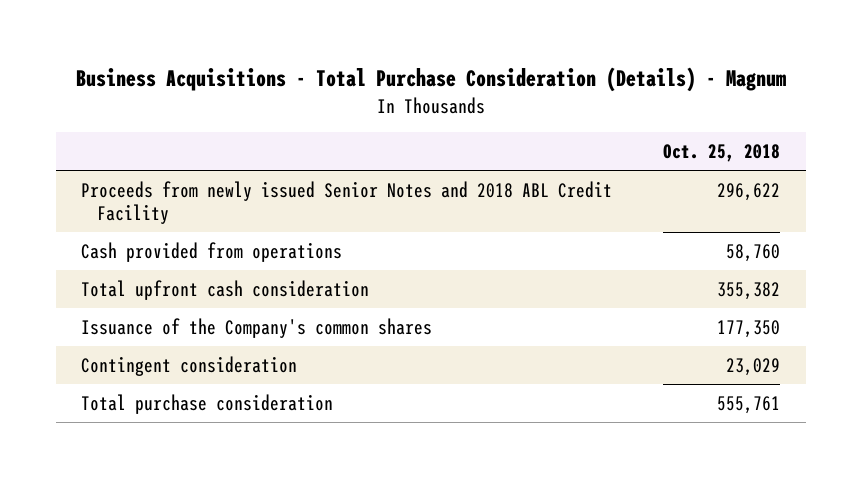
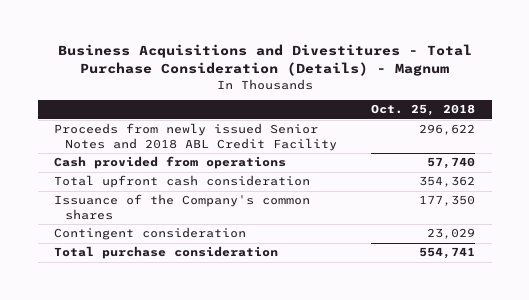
[75,67,786,93] Business Acquisitions - Total Purchase Consideration (Details) - Magnum -> [57,44,472,77] Business Acquisitions and Divestitures - Total Purchase Consideration (Details) - Magnum
[726,243,781,262] 58,760 -> [427,157,476,170] 57,740
[717,281,781,300] 355,382 -> [419,176,476,188] 354,362
[717,395,781,414] 555,761 -> [419,247,476,260] 554,741

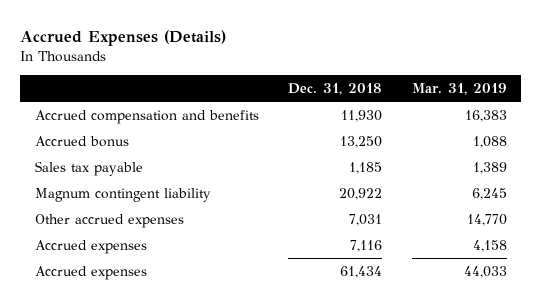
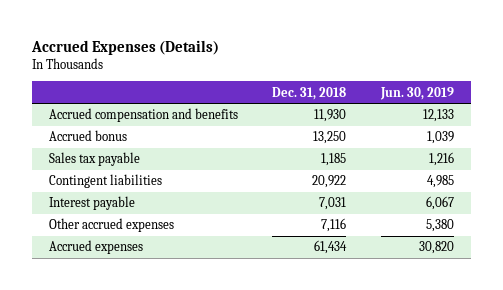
[411,83,507,96] Mar. 31, 2019 -> none
none -> [379,86,454,100] Jun. 30, 2019
[35,239,148,254] Accrued expenses -> none
[35,187,212,202] Magnum contingent liability -> [49,174,163,189] Contingent liabilities
none -> [49,196,136,211] Interest payable
[349,213,383,226] 7,031 -> [321,218,347,233] 7,116

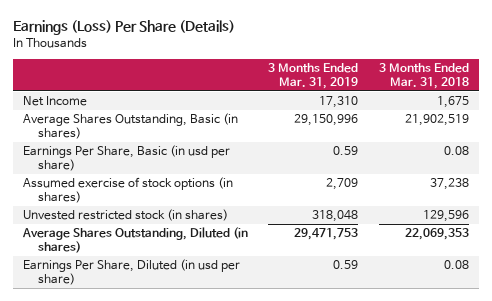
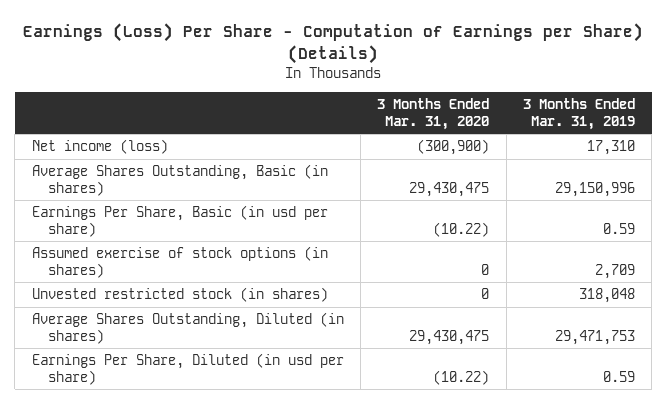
[13,20,236,36] Earnings (Loss) Per Share (Details) -> [23,22,644,64] Earnings (Loss) Per Share - Computation of Earnings per Share) (Details)
[378,62,469,90] 3 Months Ended Mar. 31, 2018 -> none
none -> [377,98,490,130] 3 Months Ended Mar. 31, 2020
[23,96,88,107] Net Income -> [31,139,168,155] Net income (loss)

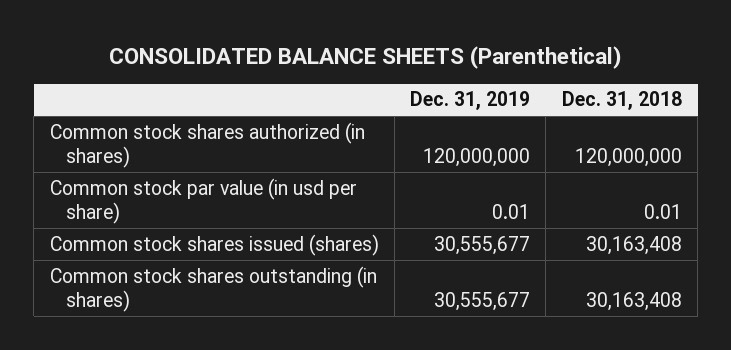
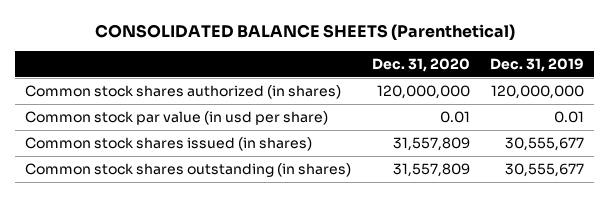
[561,91,682,111] Dec. 31, 2018 -> none
none -> [371,57,470,72] Dec. 31, 2020
[49,233,379,256] Common stock shares issued (shares) -> [25,137,313,152] Common stock shares issued (in shares)

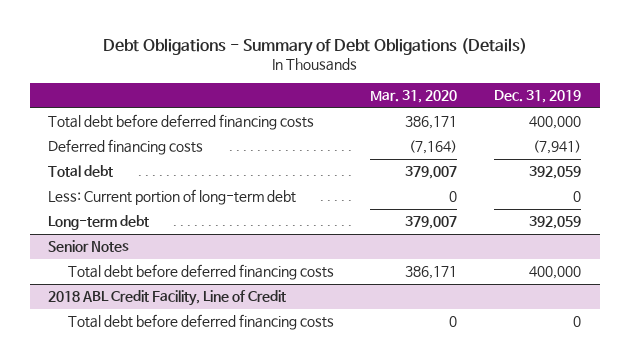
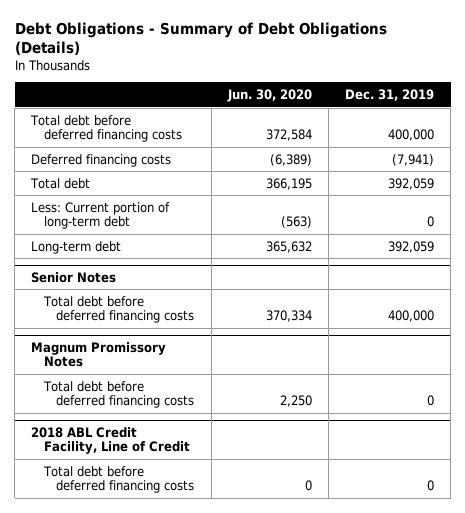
[370,90,458,104] Mar. 31, 2020 -> none
none -> [226,89,312,103] Jun. 30, 2020
none -> [31,341,167,368] Magnum Promissory Notes
none -> [42,380,195,408] Total debt before deferred financing costs

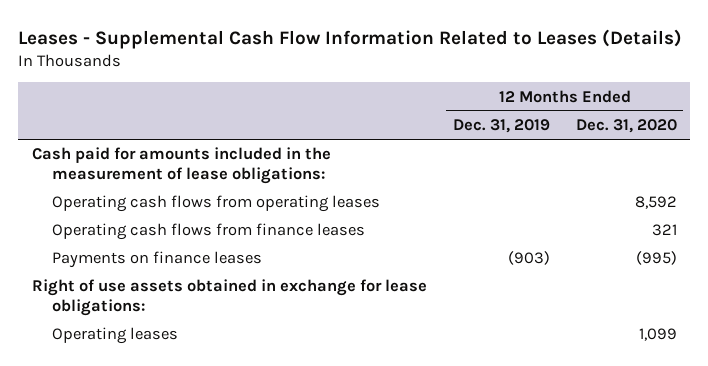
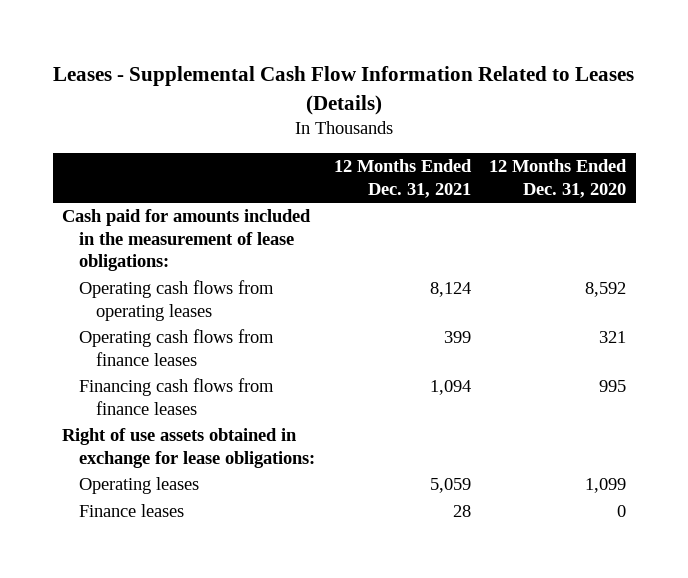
[452,119,550,134] Dec. 31, 2019 -> none
none -> [333,159,472,198] 12 Months Ended Dec. 31, 2021
[52,251,263,269] Payments on finance leases -> [78,378,274,415] Financing cash flows from finance leases
[635,251,677,266] (995) -> [599,380,627,393] 995
none -> [78,504,184,518] Finance leases

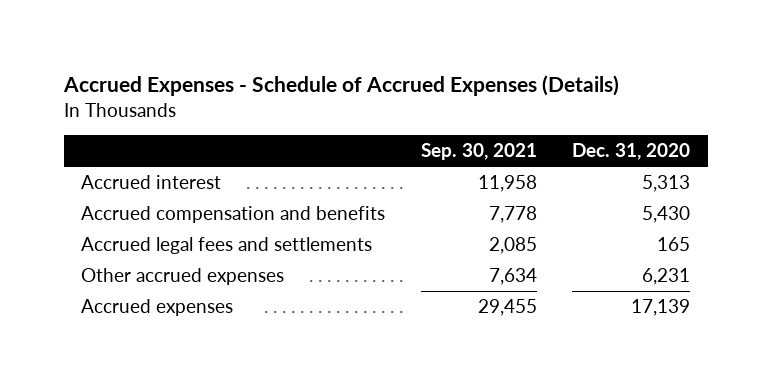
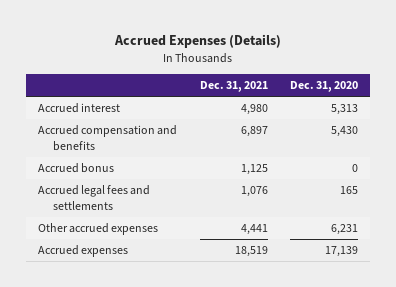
[62,75,619,97] Accrued Expenses - Schedule of Accrued Expenses (Details) -> [114,34,282,49] Accrued Expenses (Details)
[420,143,537,161] Sep. 30, 2021 -> none
none -> [199,81,268,93] Dec. 31, 2021
none -> [37,163,114,174] Accrued bonus

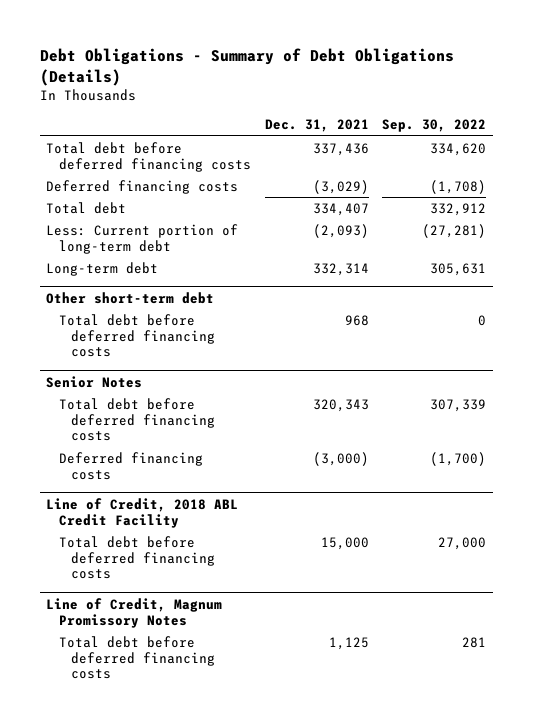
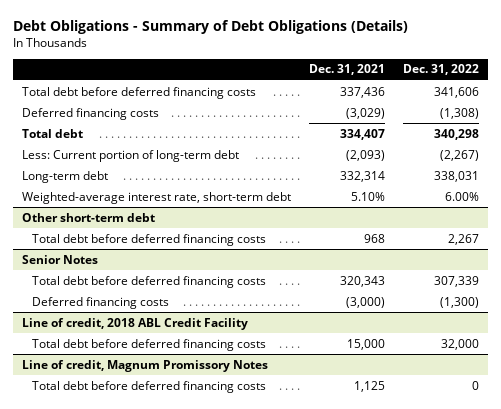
[382,119,487,133] Sep. 30, 2022 -> none
none -> [403,64,480,76] Dec. 31, 2022
none -> [21,191,291,204] Weighted-average interest rate, short-term debt
[46,497,239,528] Line of Credit, 2018 ABL Credit Facility -> [21,317,248,330] Line of credit, 2018 ABL Credit Facility
[46,597,223,628] Line of Credit, Magnum Promissory Notes -> [21,359,268,372] Line of credit, Magnum Promissory Notes

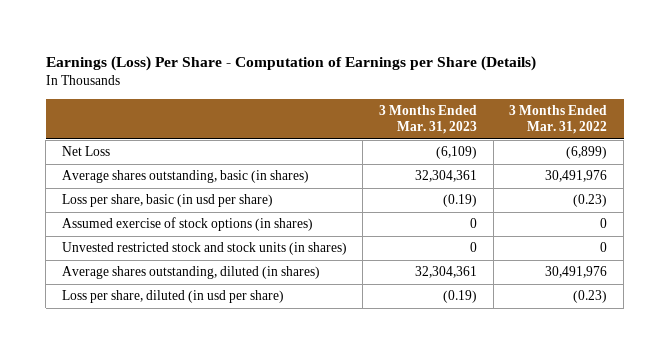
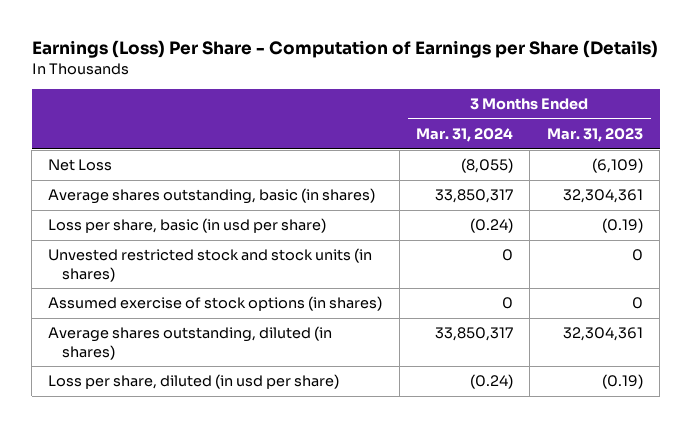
[509,105,608,135] 3 Months Ended Mar. 31, 2022 -> none
none -> [416,128,514,143] Mar. 31, 2024
[61,217,313,232] Assumed exercise of stock options (in shares) -> [48,296,383,312] Assumed exercise of stock options (in shares)

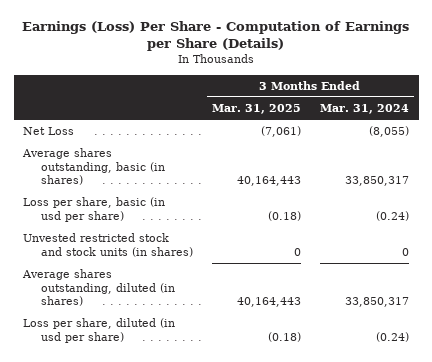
[546,128,643,143] Mar. 31, 2023 -> none
none -> [211,104,301,115] Mar. 31, 2025
[48,296,383,312] Assumed exercise of stock options (in shares) -> none

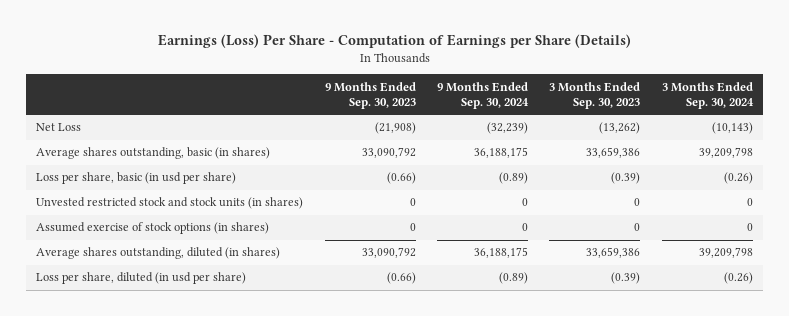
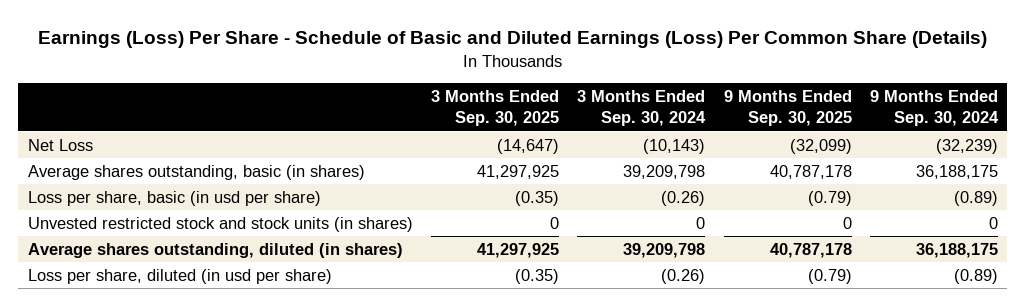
[157,34,631,49] Earnings (Loss) Per Share - Computation of Earnings per Share (Details) -> [37,31,987,49] Earnings (Loss) Per Share - Schedule of Basic and Diluted Earnings (Loss) Per Common Share (Details)
[324,81,416,109] 9 Months Ended Sep. 30, 2023 -> none
[549,81,641,109] 3 Months Ended Sep. 30, 2023 -> none
none -> [431,89,560,127] 3 Months Ended Sep. 30, 2025
none -> [723,89,852,127] 9 Months Ended Sep. 30, 2025
[36,222,270,235] Assumed exercise of stock options (in shares) -> none

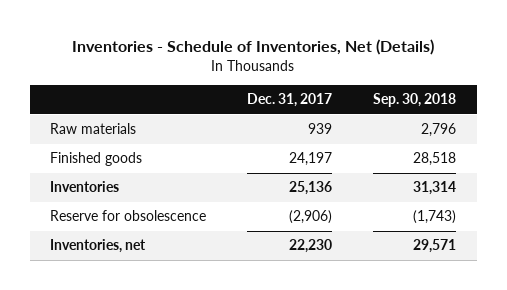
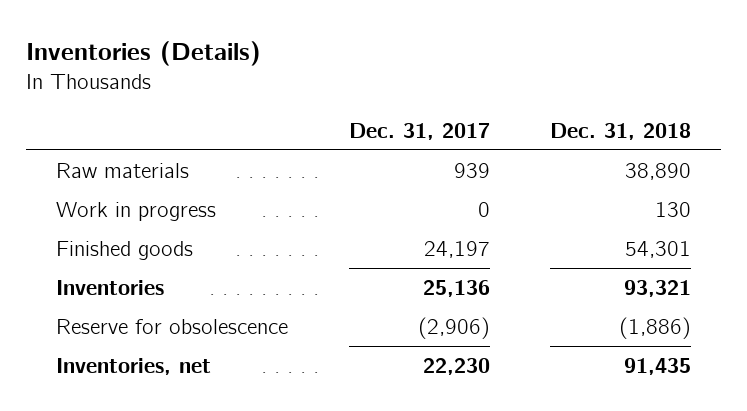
[72,38,435,55] Inventories - Schedule of Inventories, Net (Details) -> [26,40,262,66] Inventories (Details)
[373,93,457,108] Sep. 30, 2018 -> none
none -> [549,122,691,140] Dec. 31, 2018
none -> [56,201,217,221] Work in progress

